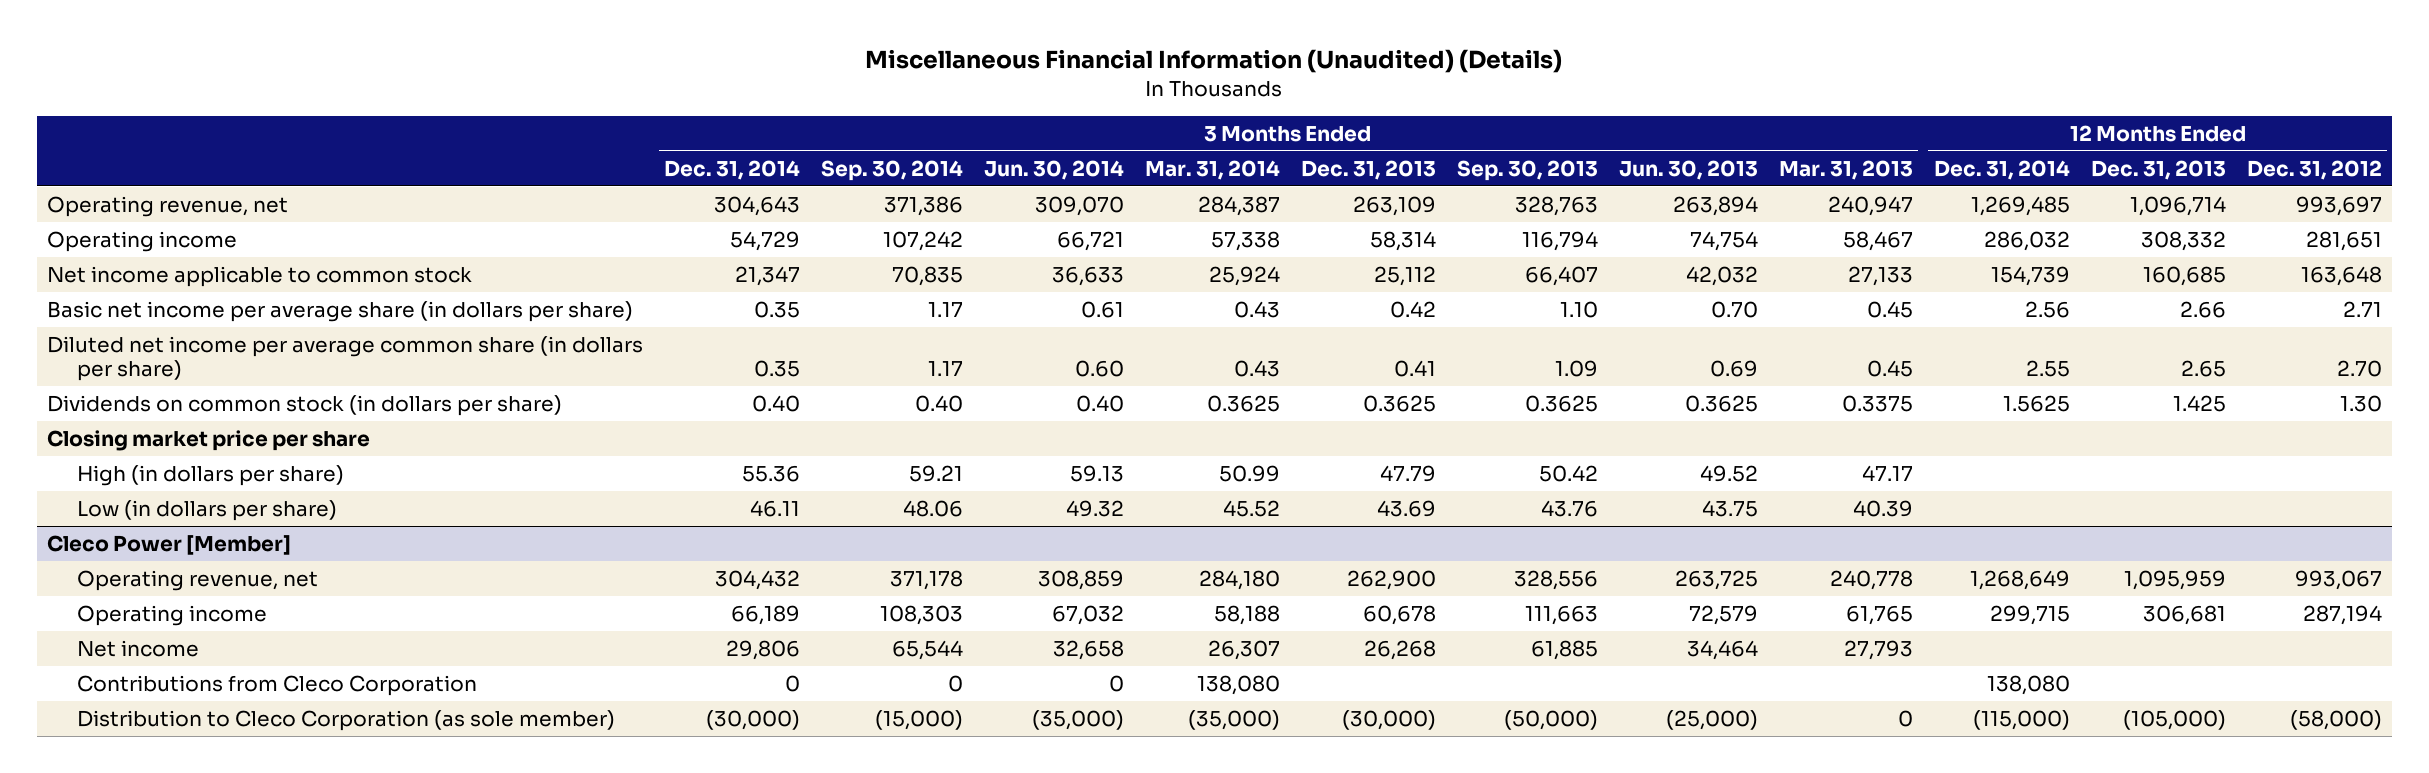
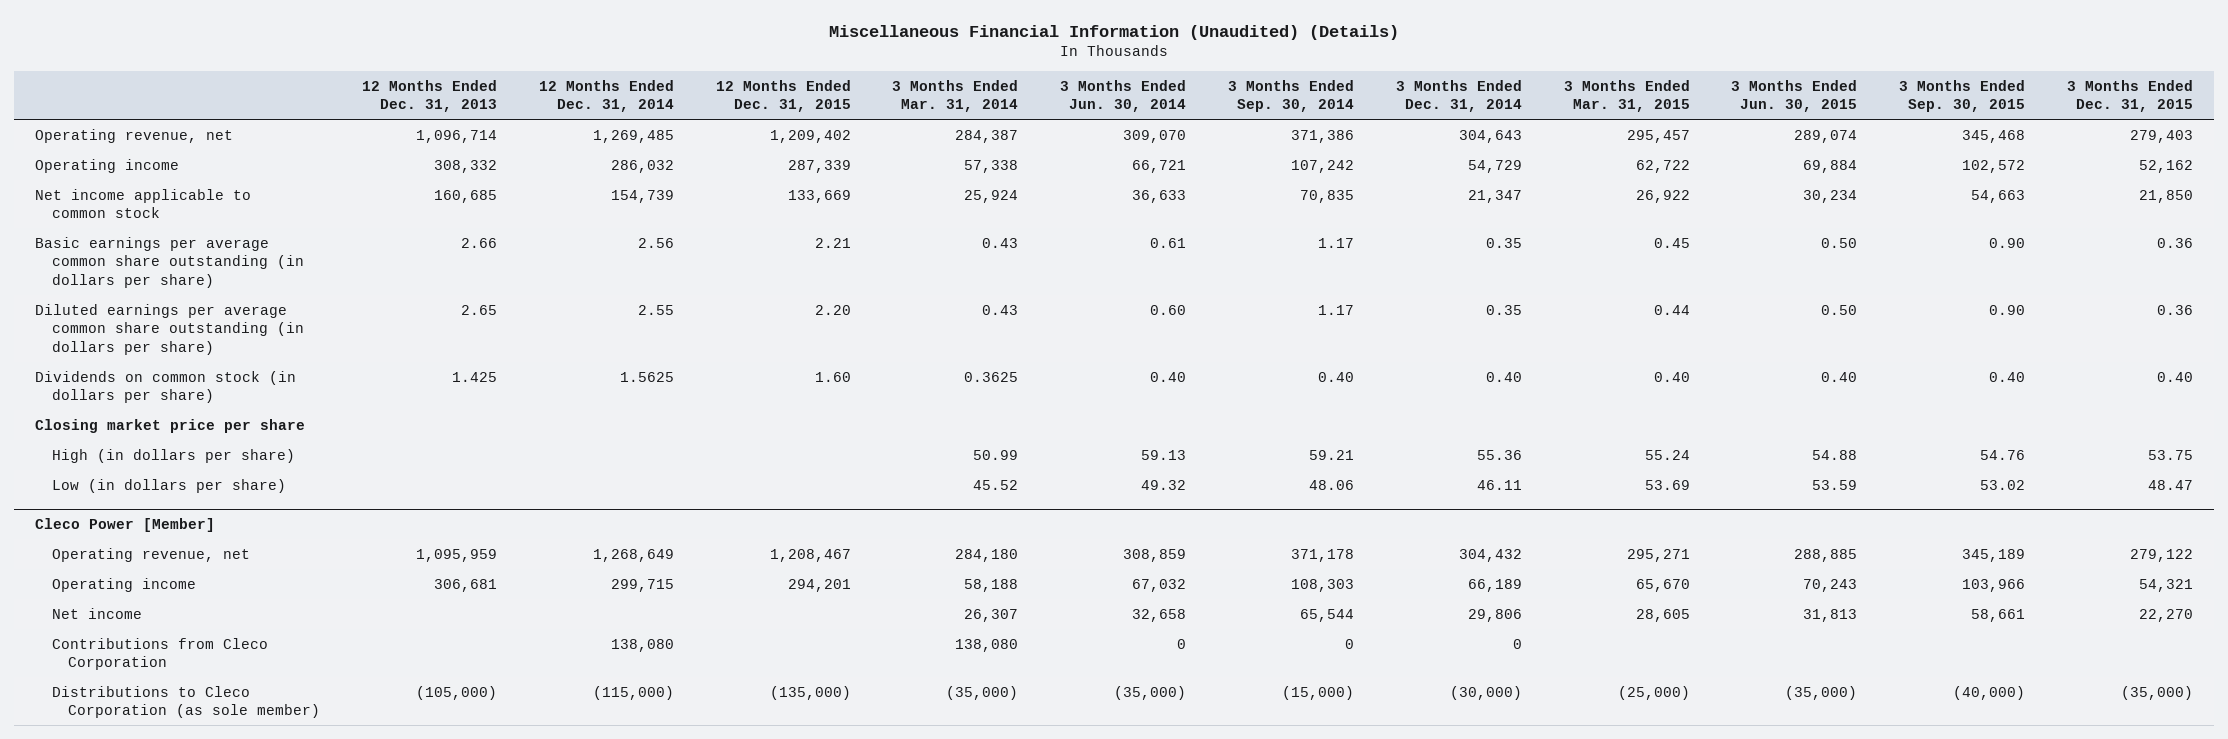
[1300,159,1436,180] Dec. 31, 2013 -> none
[1456,159,1598,181] Sep. 30, 2013 -> none
[1618,159,1758,180] Jun. 30, 2013 -> none
[1778,159,1913,180] Mar. 31, 2013 -> none
[2246,159,2382,180] Dec. 31, 2012 -> none
none -> [715,79,851,113] 12 Months Ended Dec. 31, 2015
none -> [1563,79,1690,113] 3 Months Ended Mar. 31, 2015
none -> [1731,79,1858,113] 3 Months Ended Jun. 30, 2015
none -> [1899,79,2026,113] 3 Months Ended Sep. 30, 2015
none -> [2067,79,2194,113] 3 Months Ended Dec. 31, 2015
[47,300,634,322] Basic net income per average share (in dollars per share) -> [34,236,304,289] Basic earnings per average common share outstanding (in dollars per share)
[47,335,644,382] Diluted net income per average common share (in dollars per share) -> [34,303,304,356] Diluted earnings per average common share outstanding (in dollars per share)
[77,709,616,731] Distribution to Cleco Corporation (as sole member) -> [51,685,321,719] Distributions to Cleco Corporation (as sole member)

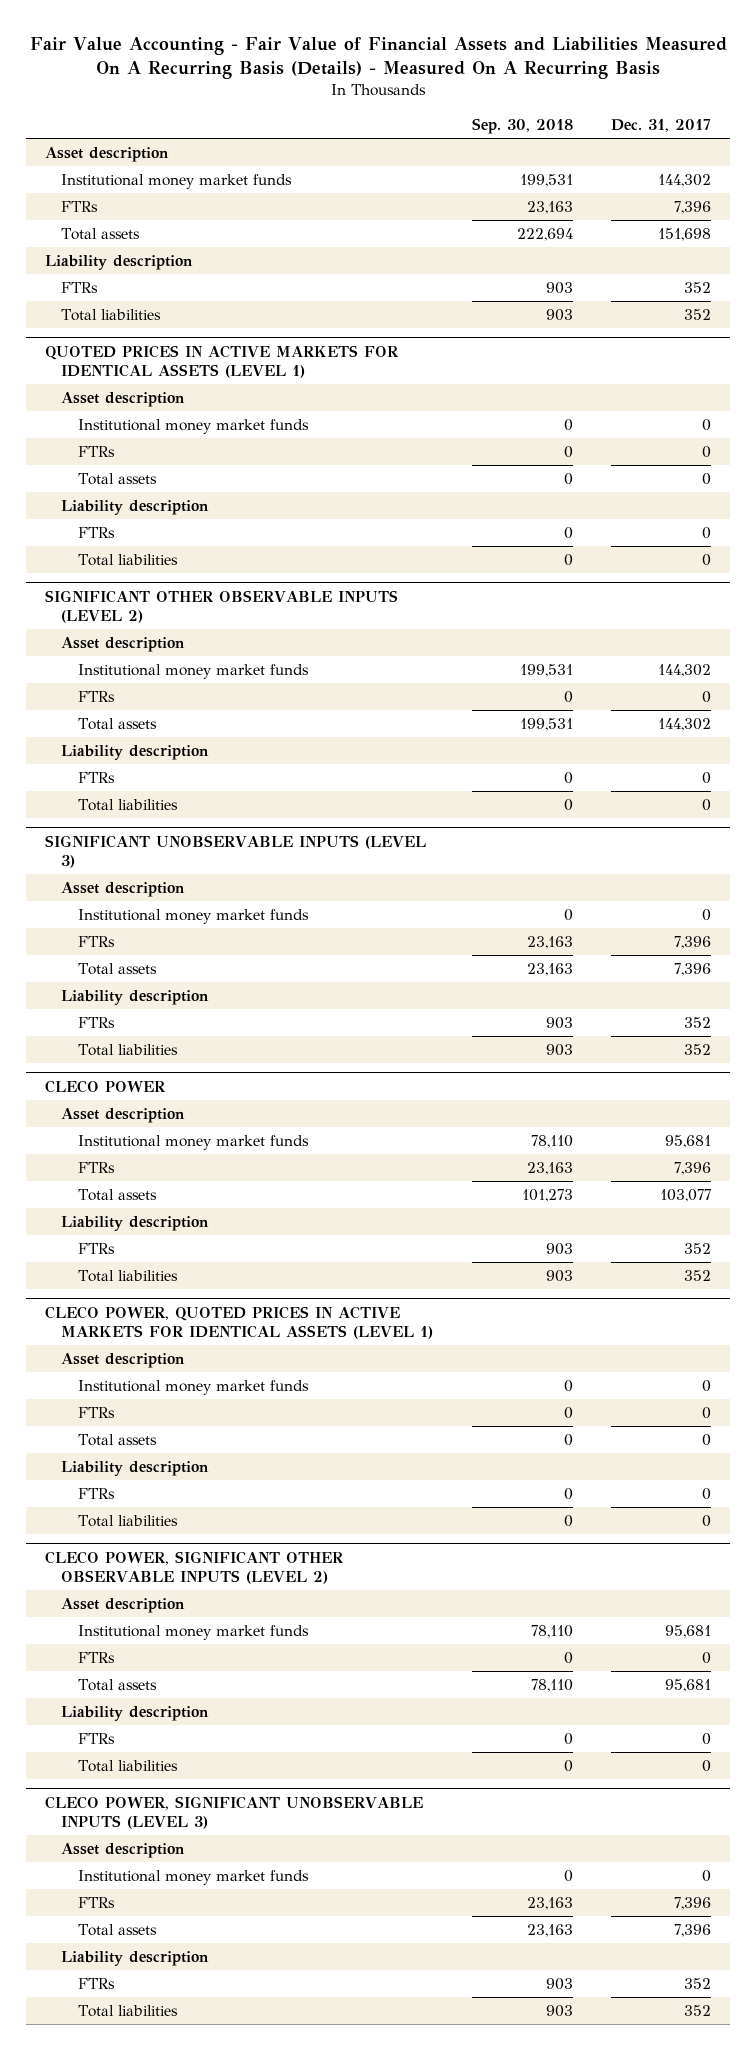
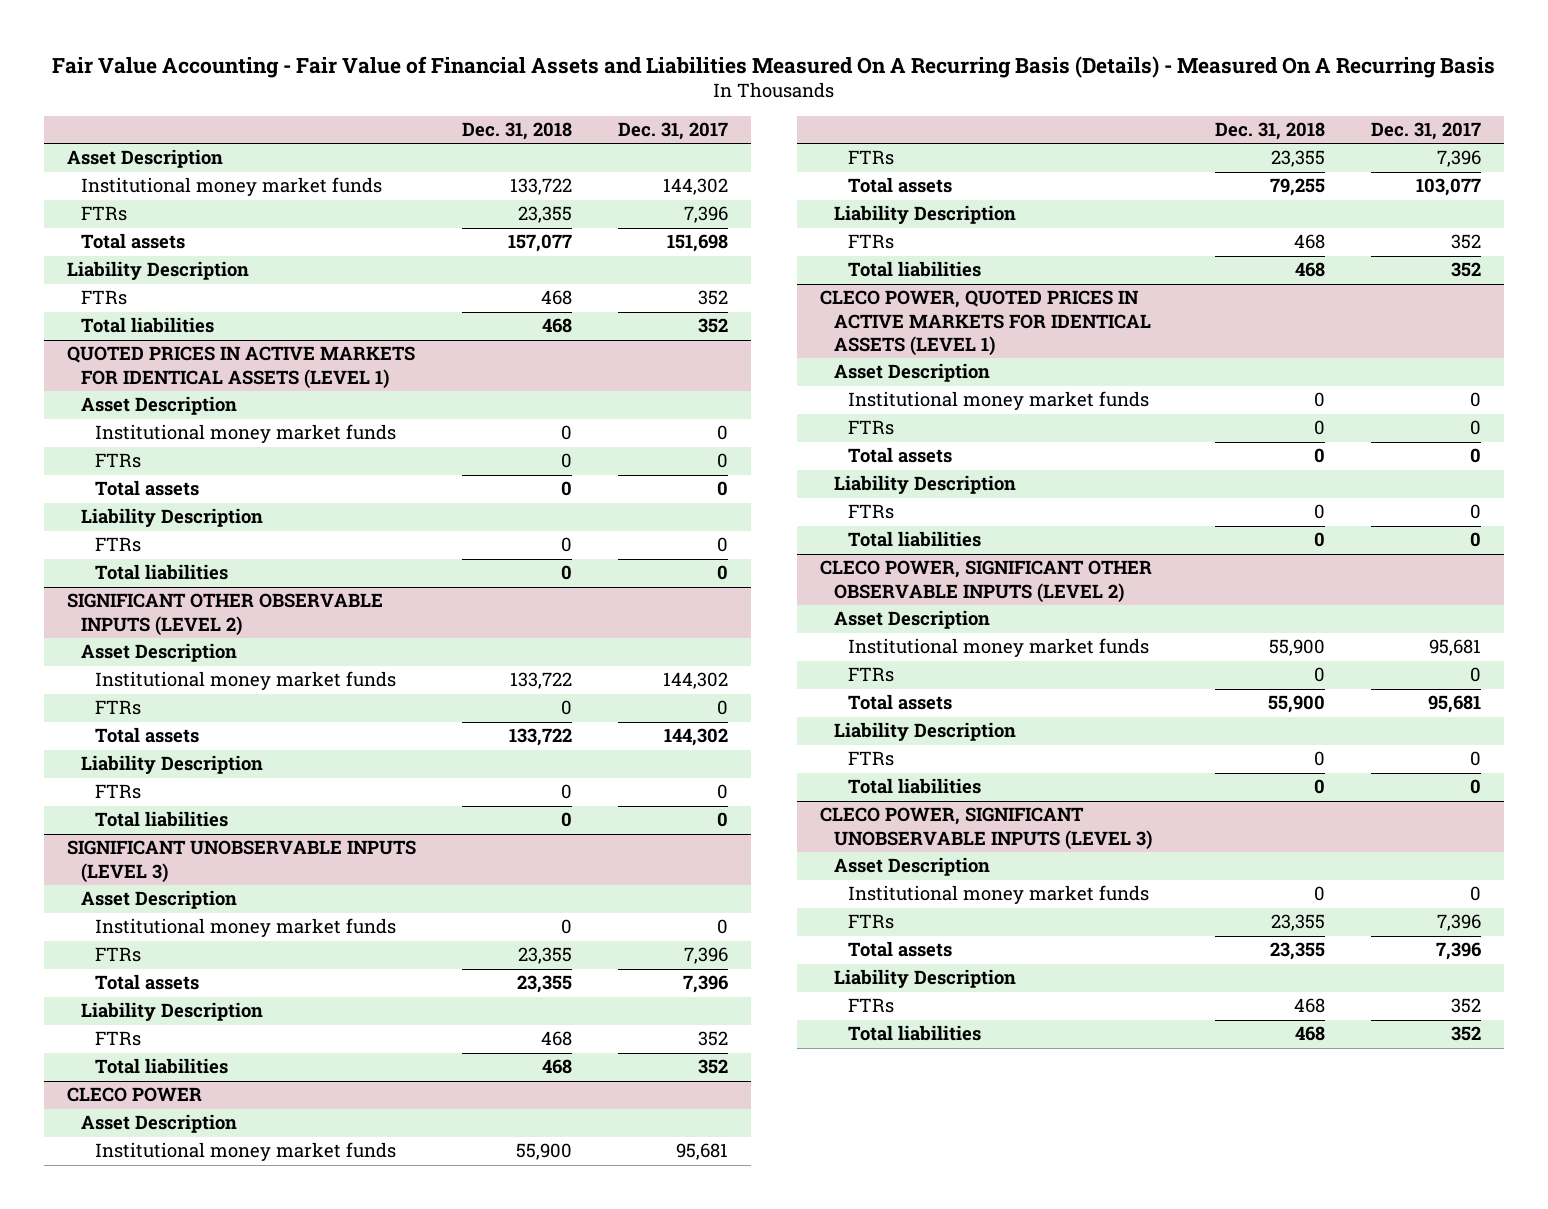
[471,118,573,135] Sep. 30, 2018 -> none
none -> [461,122,572,141] Dec. 31, 2018
[44,147,169,163] Asset description -> [66,149,223,169] Asset Description
[44,255,193,271] Liability description -> [66,261,249,281] Liability Description
[61,392,186,408] Asset description -> [80,396,237,416] Asset Description
[61,500,210,516] Liability description -> [80,508,263,528] Liability Description
[61,637,186,653] Asset description -> [80,643,237,663] Asset Description
[61,745,210,761] Liability description -> [80,755,263,775] Liability Description
[61,882,186,898] Asset description -> [80,890,237,910] Asset Description
[61,990,210,1006] Liability description -> [80,1002,263,1022] Liability Description
[61,1108,186,1124] Asset description -> [80,1114,237,1134] Asset Description
[61,1216,210,1232] Liability description -> [833,205,1016,225] Liability Description
[61,1353,186,1369] Asset description -> [833,363,990,383] Asset Description
[61,1461,210,1477] Liability description -> [833,475,1016,495] Liability Description
[61,1598,186,1614] Asset description -> [833,610,990,630] Asset Description
[61,1706,210,1722] Liability description -> [833,722,1016,742] Liability Description
[61,1843,186,1859] Asset description -> [833,857,990,877] Asset Description
[61,1951,210,1967] Liability description -> [833,969,1016,989] Liability Description

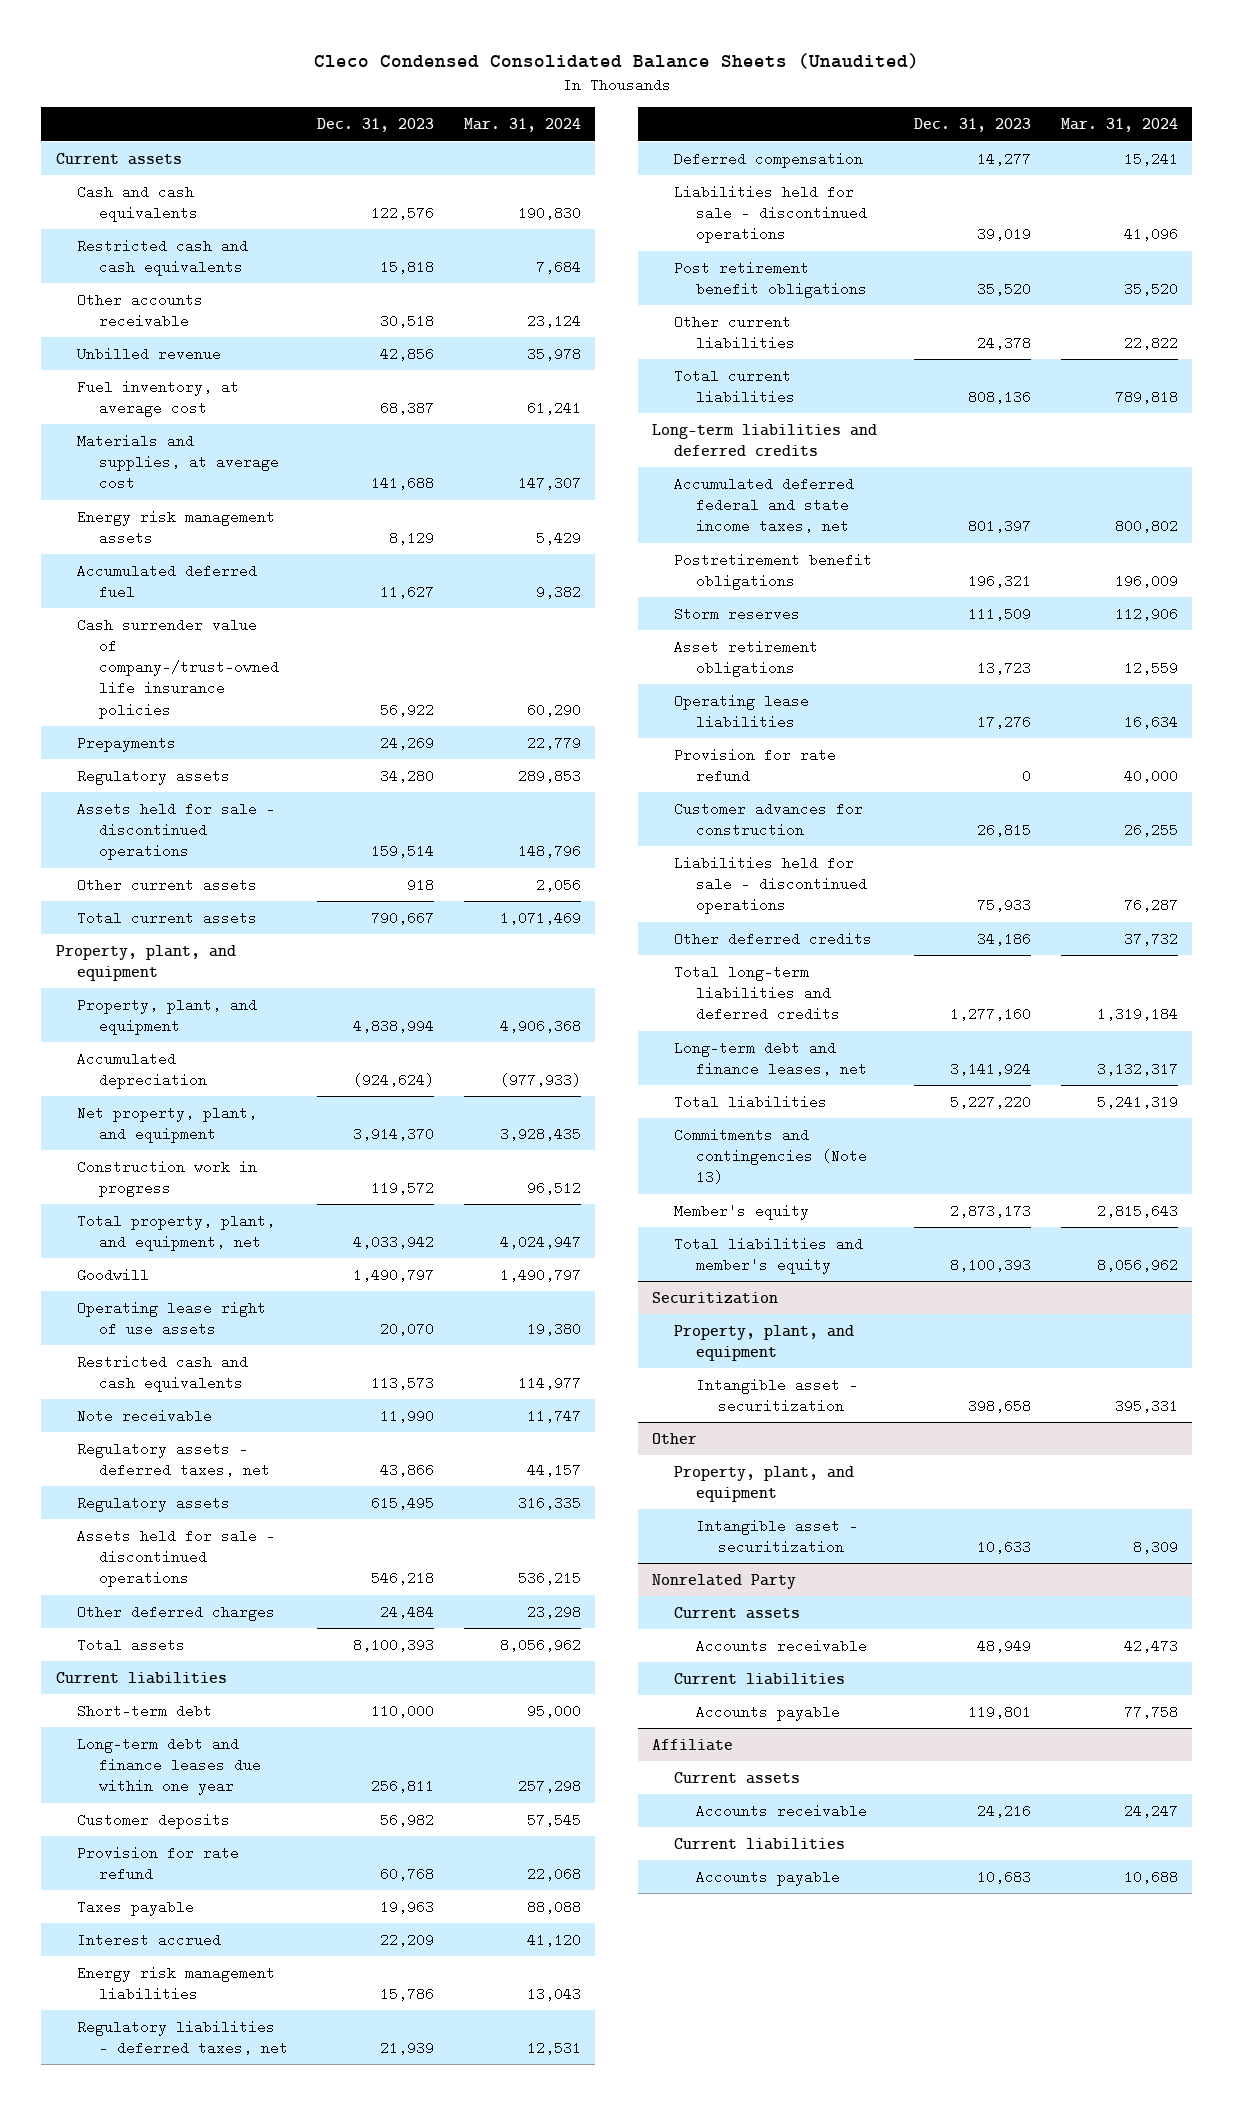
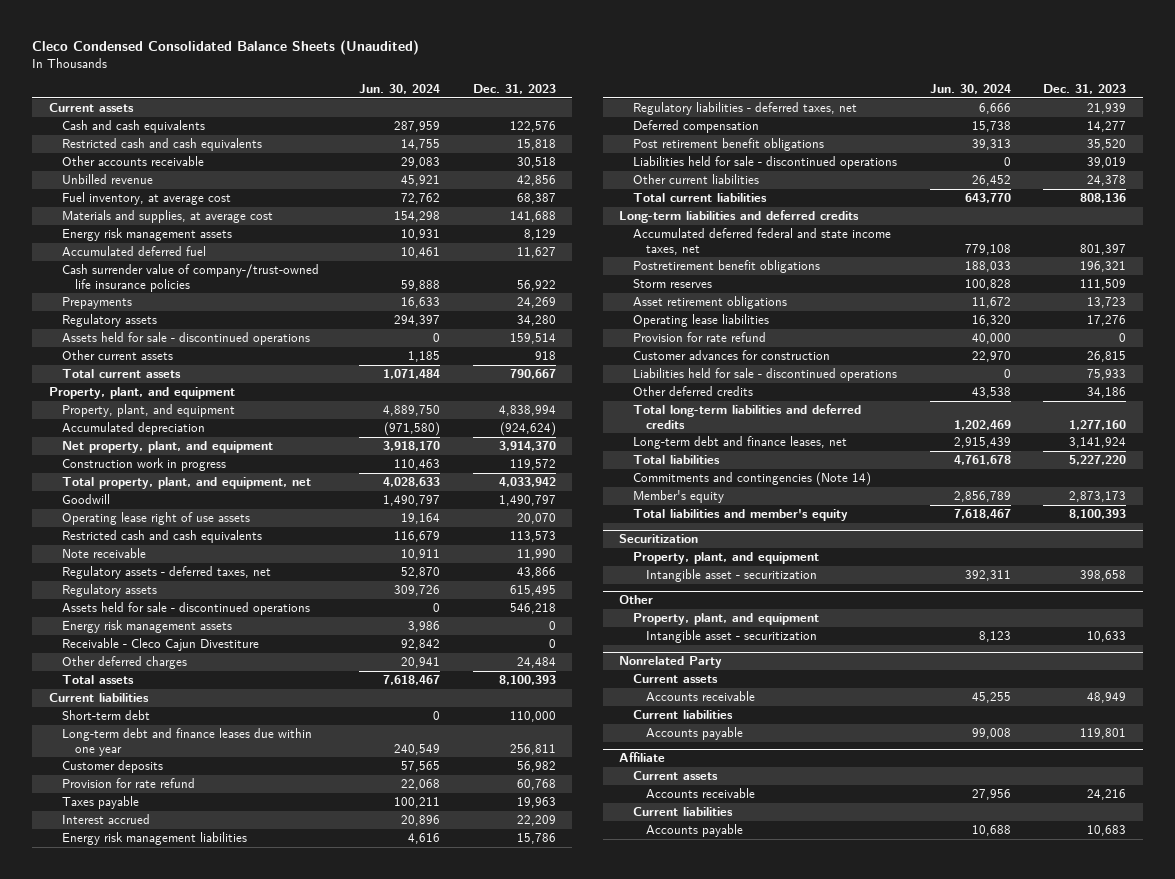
[463,118,581,133] Mar. 31, 2024 -> none
none -> [358,84,440,95] Jun. 30, 2024
none -> [61,620,232,634] Energy risk management assets
none -> [61,638,259,652] Receivable - Cleco Cajun Divestiture
[674,184,868,244] Liabilities held for sale - discontinued operations -> [632,156,897,170] Liabilities held for sale - discontinued operations
[674,1127,868,1185] Commitments and contingencies (Note 13) -> [632,472,871,487] Commitments and contingencies (Note 14)

